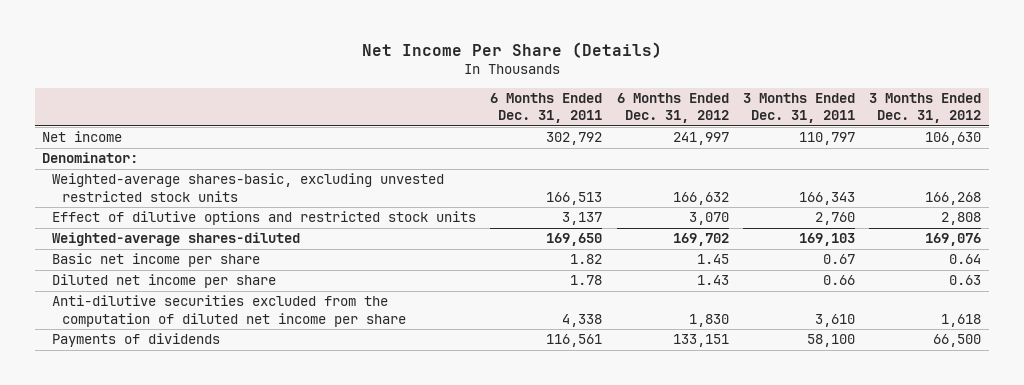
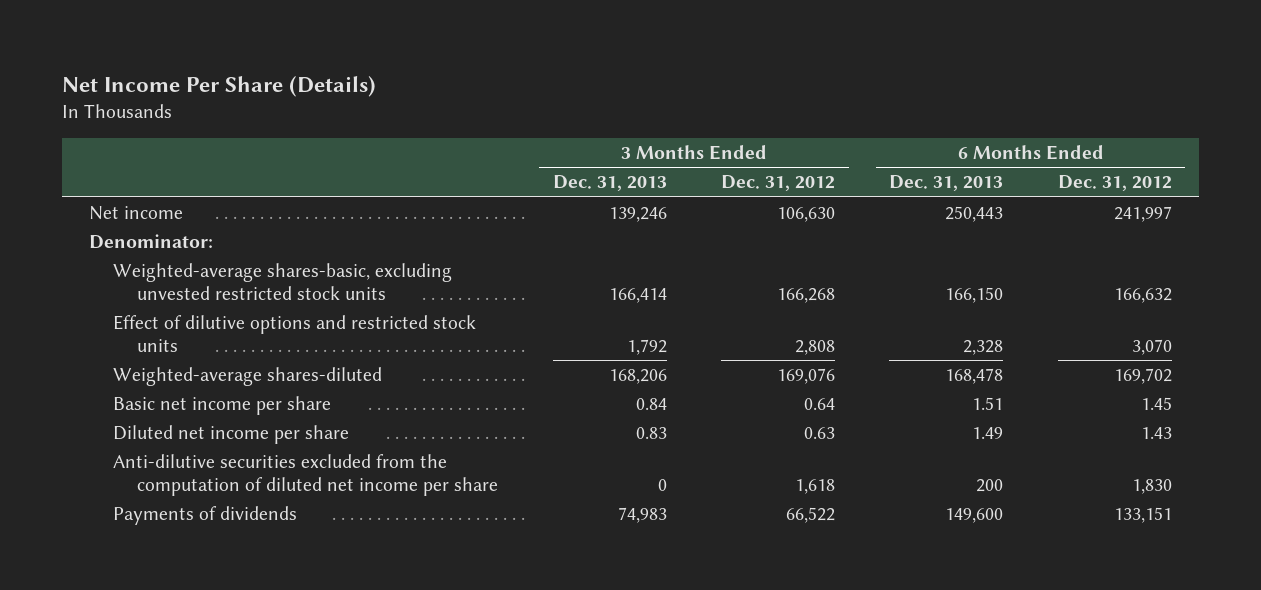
[490,92,603,124] 6 Months Ended Dec. 31, 2011 -> none
[743,92,856,124] 3 Months Ended Dec. 31, 2011 -> none
none -> [552,175,667,192] Dec. 31, 2013
none -> [889,175,1004,192] Dec. 31, 2013
[933,334,982,348] 66,500 -> [785,507,835,524] 66,522

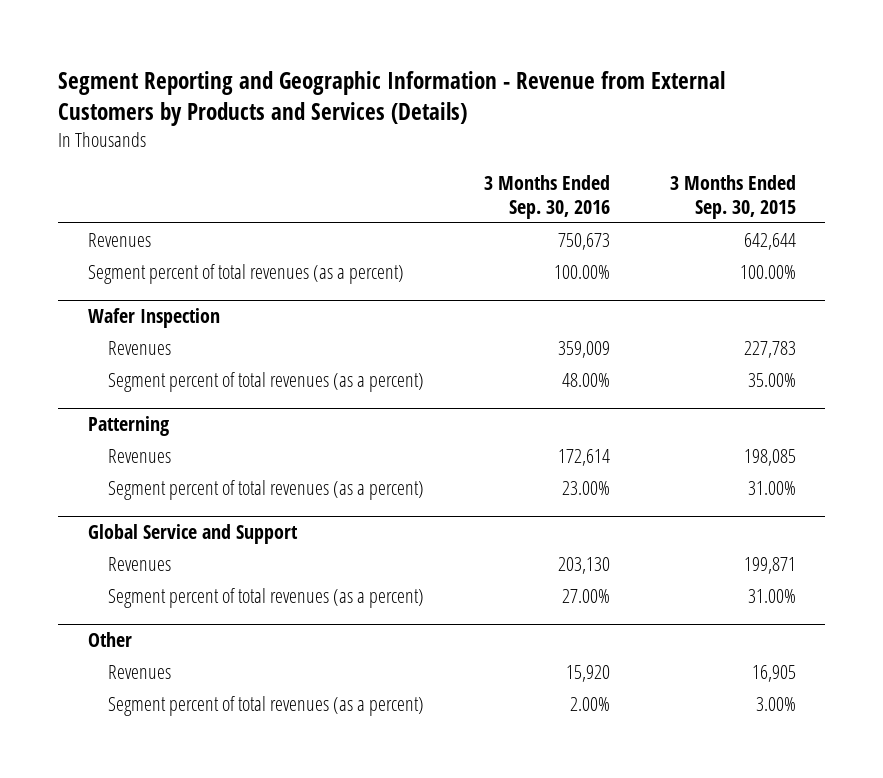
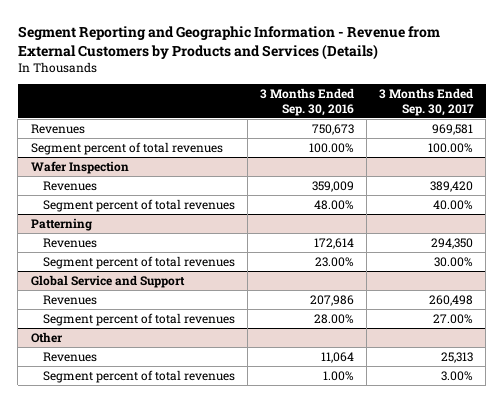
[669,174,796,220] 3 Months Ended Sep. 30, 2015 -> none
none -> [379,88,475,116] 3 Months Ended Sep. 30, 2017
[87,263,404,284] Segment percent of total revenues (as a percent) -> [30,142,223,156] Segment percent of total revenues
[108,371,425,392] Segment percent of total revenues (as a percent) -> [42,199,235,213] Segment percent of total revenues
[108,479,425,500] Segment percent of total revenues (as a percent) -> [42,256,235,270] Segment percent of total revenues
[558,556,611,574] 203,130 -> [309,295,354,307] 207,986
[108,587,425,608] Segment percent of total revenues (as a percent) -> [42,313,235,327] Segment percent of total revenues
[562,588,611,603] 27.00% -> [313,314,354,325] 28.00%
[566,664,611,682] 15,920 -> [320,352,354,364] 11,064
[108,695,425,716] Segment percent of total revenues (as a percent) -> [42,370,235,384] Segment percent of total revenues
[570,696,611,711] 2.00% -> [322,371,354,382] 1.00%

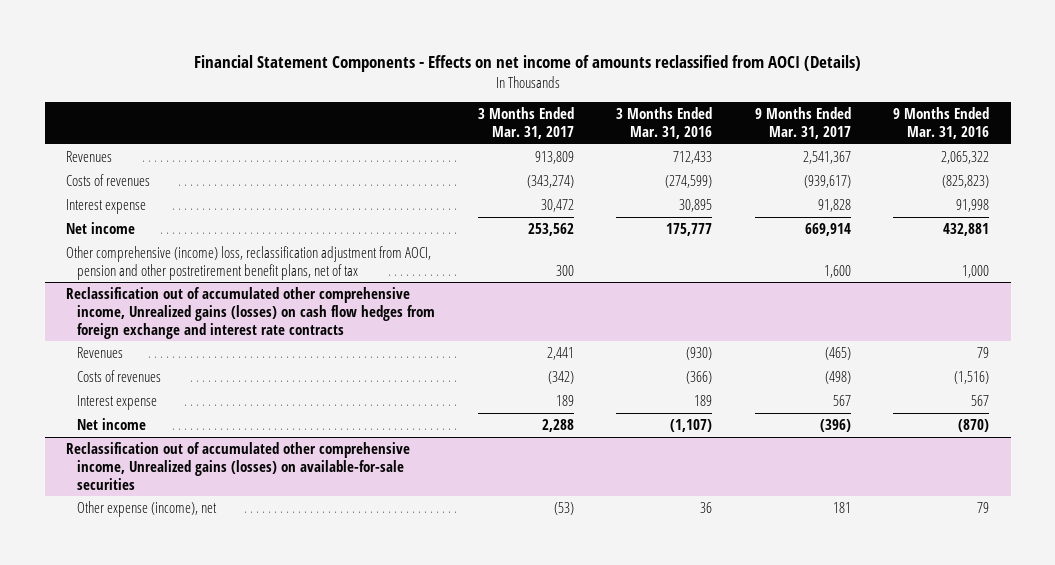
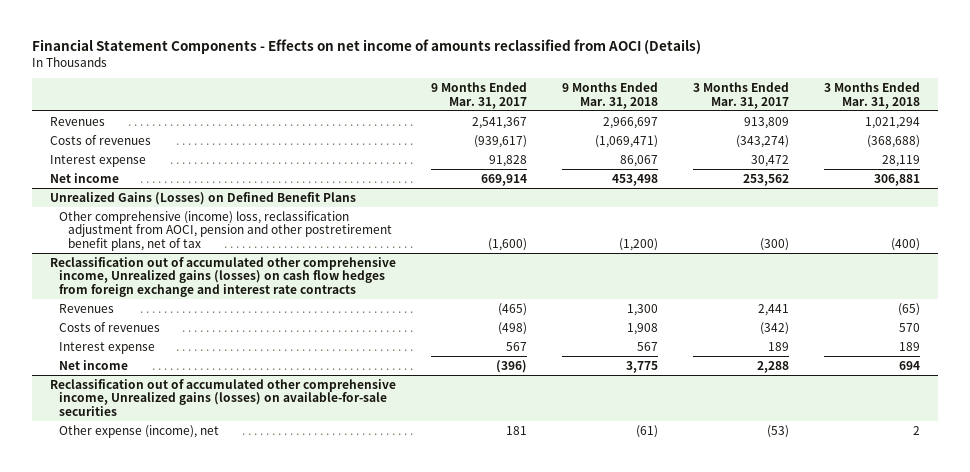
[616,107,713,140] 3 Months Ended Mar. 31, 2016 -> none
[893,107,990,140] 9 Months Ended Mar. 31, 2016 -> none
none -> [562,82,659,109] 9 Months Ended Mar. 31, 2018
none -> [824,82,921,109] 3 Months Ended Mar. 31, 2018
none -> [49,191,356,205] Unrealized Gains (Losses) on Defined Benefit Plans
[555,264,574,276] 300 -> [760,237,790,251] (300)
[823,264,851,278] 1,600 -> [488,237,528,251] (1,600)

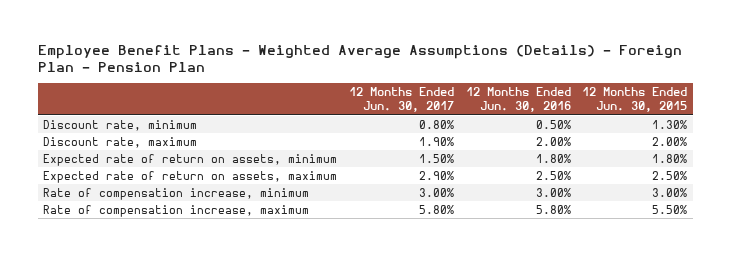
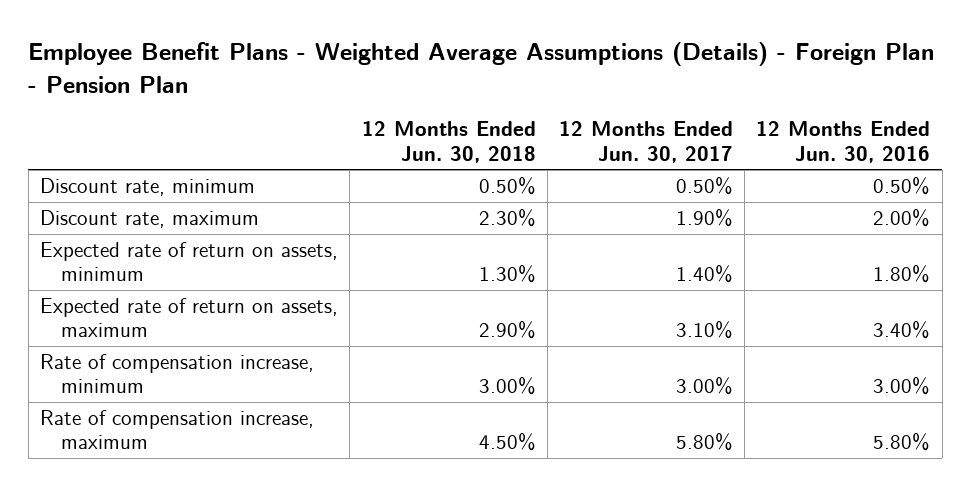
[582,87,688,113] 12 Months Ended Jun. 30, 2015 -> none
none -> [361,121,536,163] 12 Months Ended Jun. 30, 2018
[419,119,455,129] 0.80% -> [676,177,734,196] 0.50%
[419,153,455,163] 1.50% -> [676,265,734,284] 1.40%
[419,170,455,180] 2.90% -> [676,321,734,340] 3.10%
[535,170,571,180] 2.50% -> [873,321,931,340] 3.40%

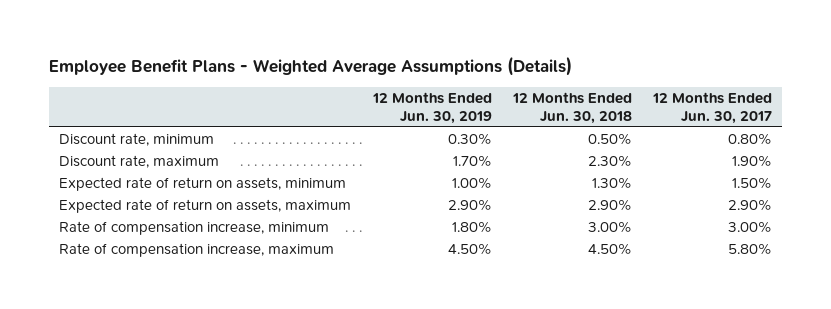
[28,42,935,93] Employee Benefit Plans - Weighted Average Assumptions (Details) - Foreign Plan - Pension Plan -> [48,55,572,76] Employee Benefit Plans - Weighted Average Assumptions (Details)
[756,121,931,163] 12 Months Ended Jun. 30, 2016 -> none
none -> [371,91,492,124] 12 Months Ended Jun. 30, 2019
[676,177,734,196] 0.50% -> [727,133,772,146] 0.80%
[676,265,734,284] 1.40% -> [731,177,772,190] 1.50%
[676,321,734,340] 3.10% -> [727,199,772,212] 2.90%

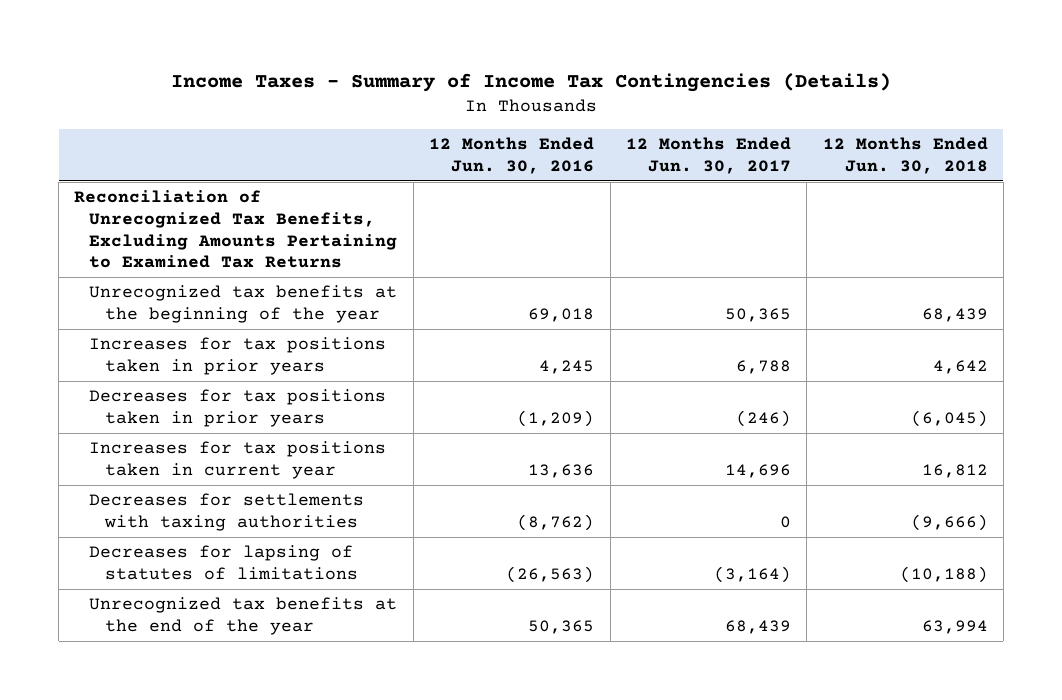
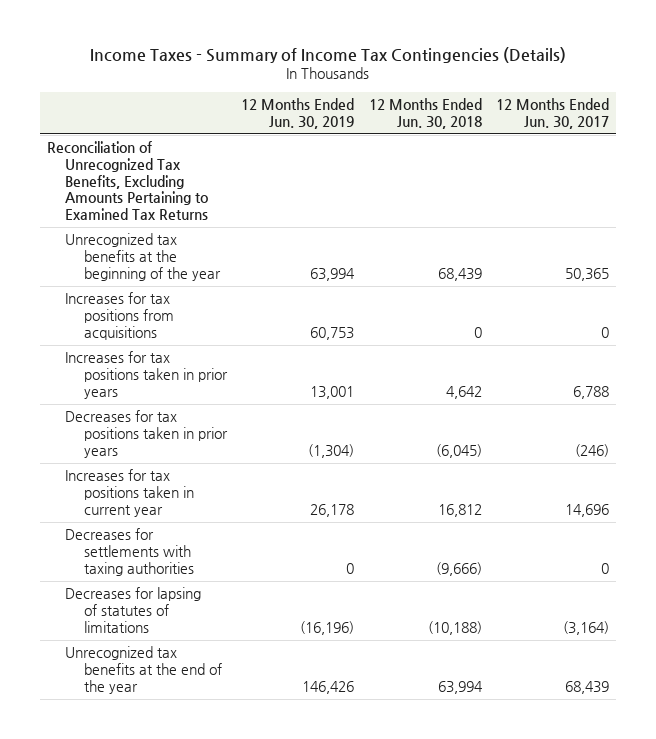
[429,137,595,174] 12 Months Ended Jun. 30, 2016 -> none
none -> [241,97,355,129] 12 Months Ended Jun. 30, 2019
none -> [65,292,174,340] Increases for tax positions from acquisitions

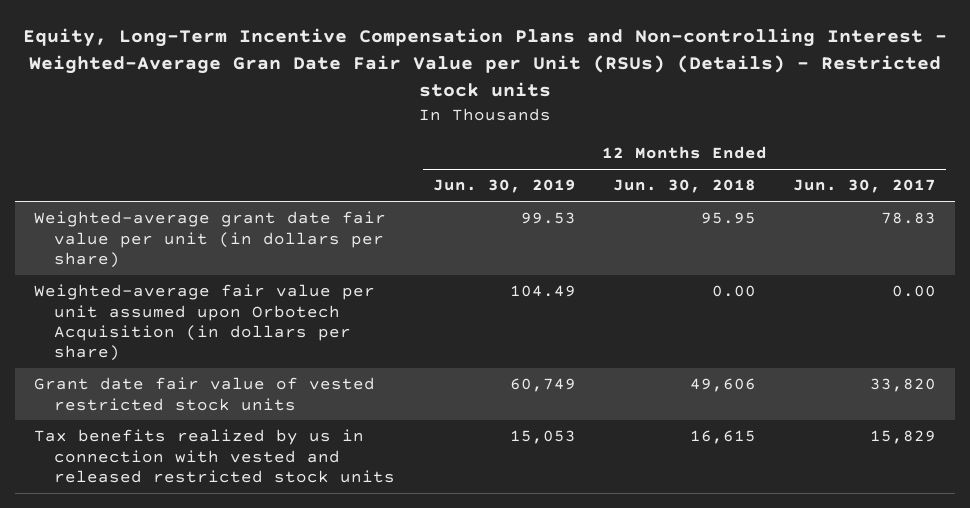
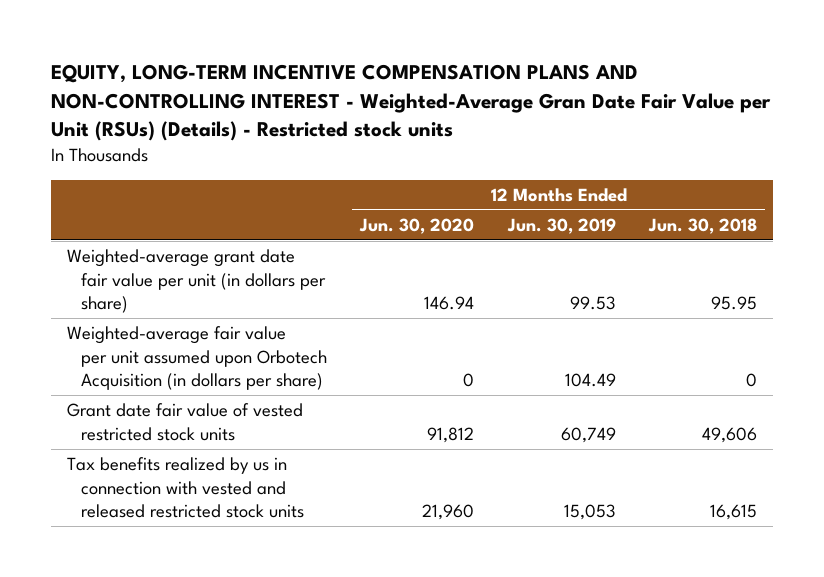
[23,28,948,98] Equity, Long-Term Incentive Compensation Plans and Non-controlling Interest - Weighted-Average Gran Date Fair Value per Unit (RSUs) (Details) - Restricted stock units -> [50,64,771,142] EQUITY, LONG-TERM INCENTIVE COMPENSATION PLANS AND NON-CONTROLLING INTEREST - Weighted-Average Gran Date Fair Value per Unit (RSUs) (Details) - Restricted stock units
[793,179,937,194] Jun. 30, 2017 -> none
none -> [359,217,475,234] Jun. 30, 2020
[712,285,757,298] 0.00 -> [745,373,757,388] 0

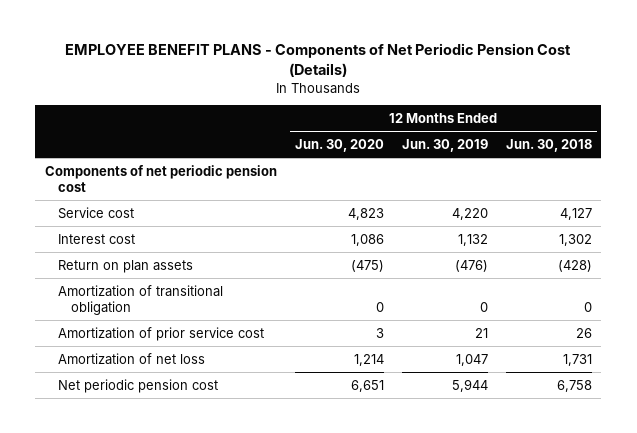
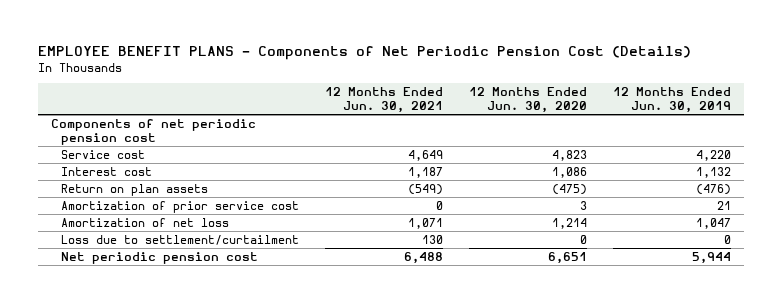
[505,138,592,152] Jun. 30, 2018 -> none
none -> [325,87,444,113] 12 Months Ended Jun. 30, 2021
[57,284,223,315] Amortization of transitional obligation -> none
none -> [61,234,300,245] Loss due to settlement/curtailment

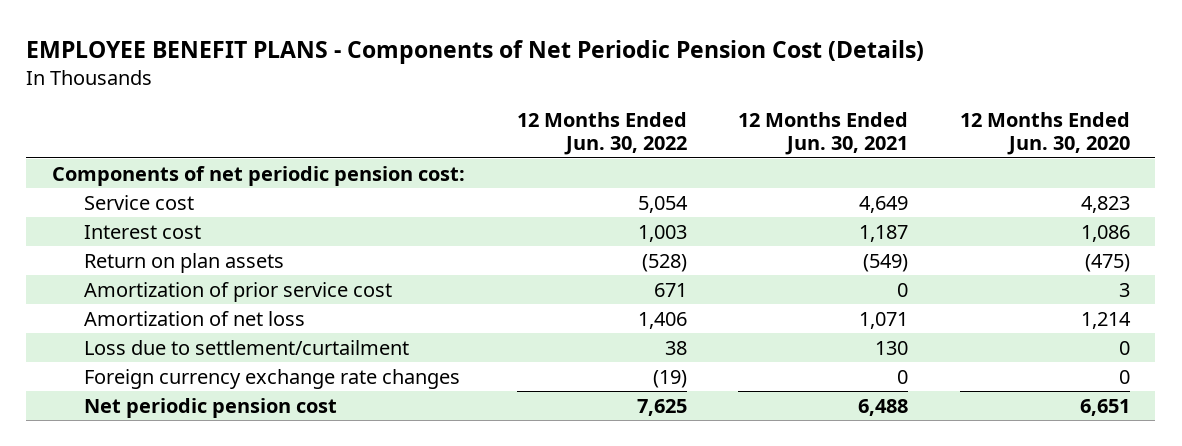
[612,87,731,113] 12 Months Ended Jun. 30, 2019 -> none
none -> [516,111,687,156] 12 Months Ended Jun. 30, 2022
[51,118,257,145] Components of net periodic pension cost -> [52,165,466,186] Components of net periodic pension cost:
none -> [83,368,460,389] Foreign currency exchange rate changes

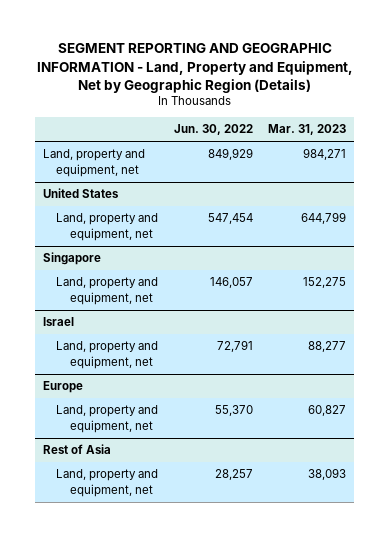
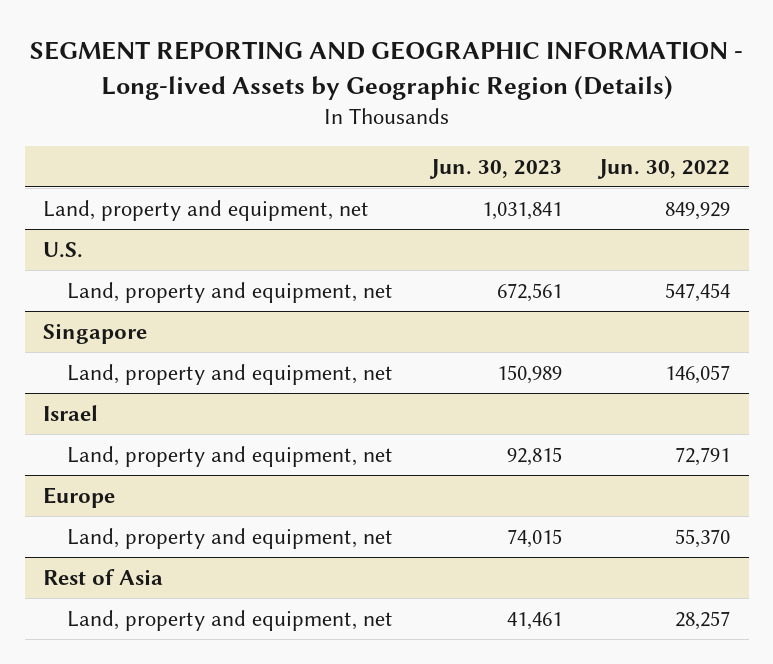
[36,43,353,93] SEGMENT REPORTING AND GEOGRAPHIC INFORMATION - Land, Property and Equipment, Net by Geographic Region (Details) -> [29,41,743,100] SEGMENT REPORTING AND GEOGRAPHIC INFORMATION - Long-lived Assets by Geographic Region (Details)
[268,124,347,136] Mar. 31, 2023 -> none
none -> [428,158,562,179] Jun. 30, 2023
[43,188,120,199] United States -> [43,241,84,258] U.S.

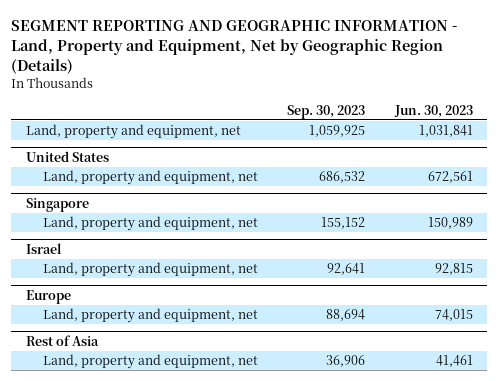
[29,41,743,100] SEGMENT REPORTING AND GEOGRAPHIC INFORMATION - Long-lived Assets by Geographic Region (Details) -> [11,20,458,74] SEGMENT REPORTING AND GEOGRAPHIC INFORMATION - Land, Property and Equipment, Net by Geographic Region (Details)
[597,158,731,179] Jun. 30, 2022 -> none
none -> [287,104,366,119] Sep. 30, 2023
[43,241,84,258] U.S. -> [26,150,110,162] United States

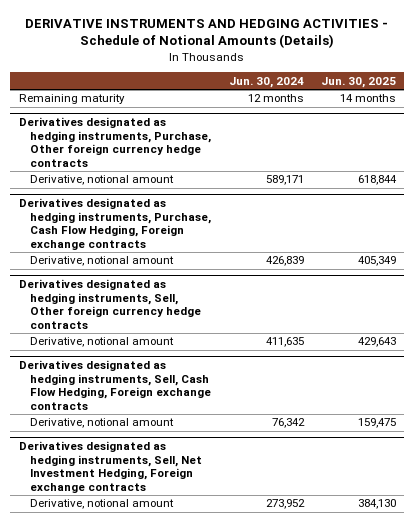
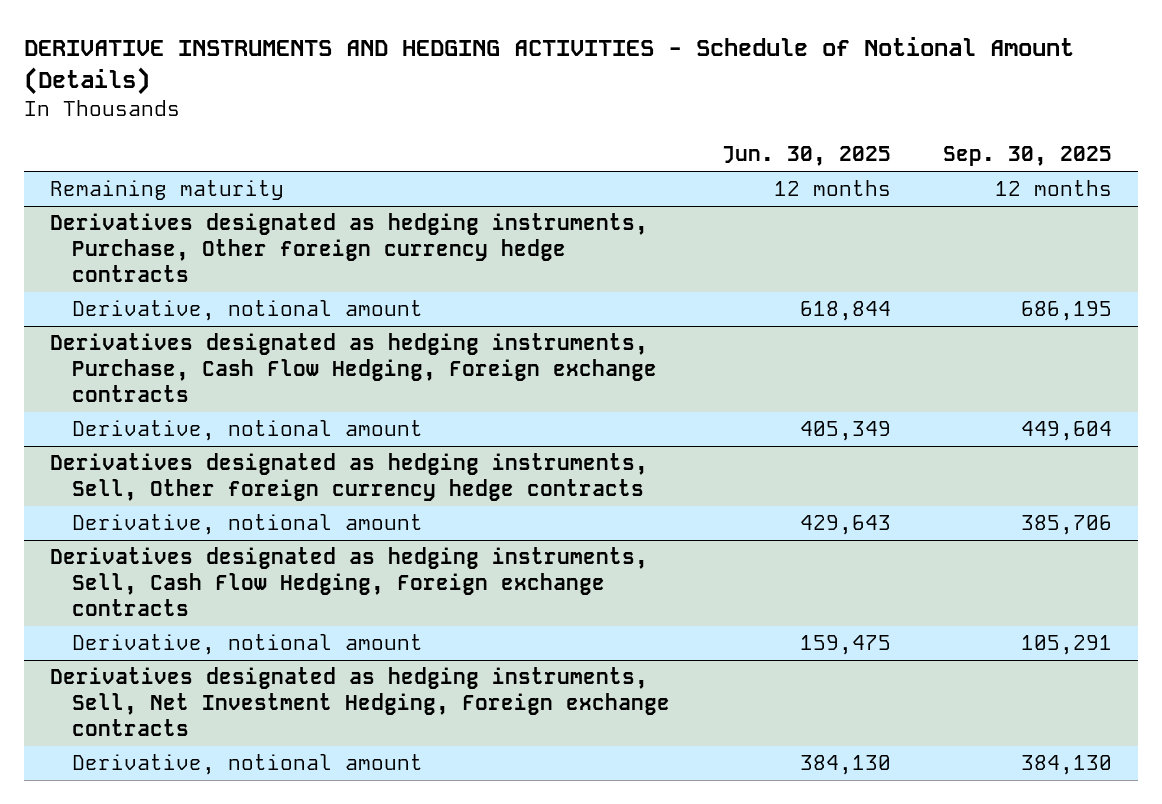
[25,18,389,49] DERIVATIVE INSTRUMENTS AND HEDGING ACTIVITIES - Schedule of Notional Amounts (Details) -> [23,37,1074,96] DERIVATIVE INSTRUMENTS AND HEDGING ACTIVITIES - Schedule of Notional Amount (Details)
[228,76,304,88] Jun. 30, 2024 -> none
none -> [942,146,1112,167] Sep. 30, 2025
[339,94,396,103] 14 months -> [773,180,891,197] 12 months

